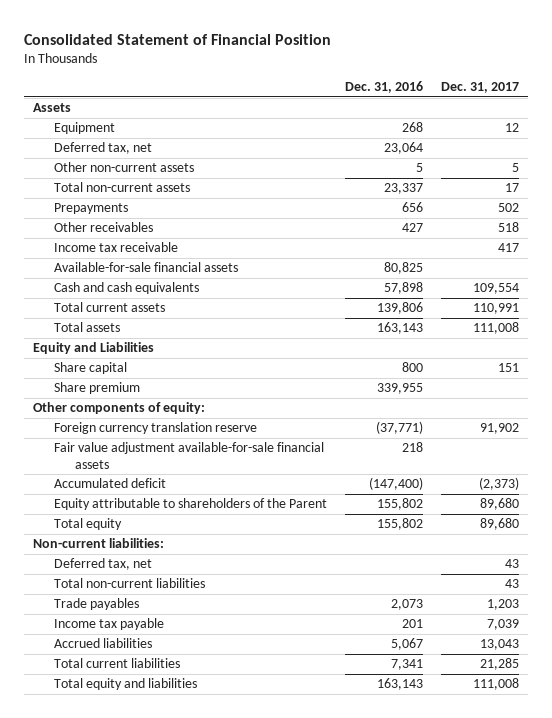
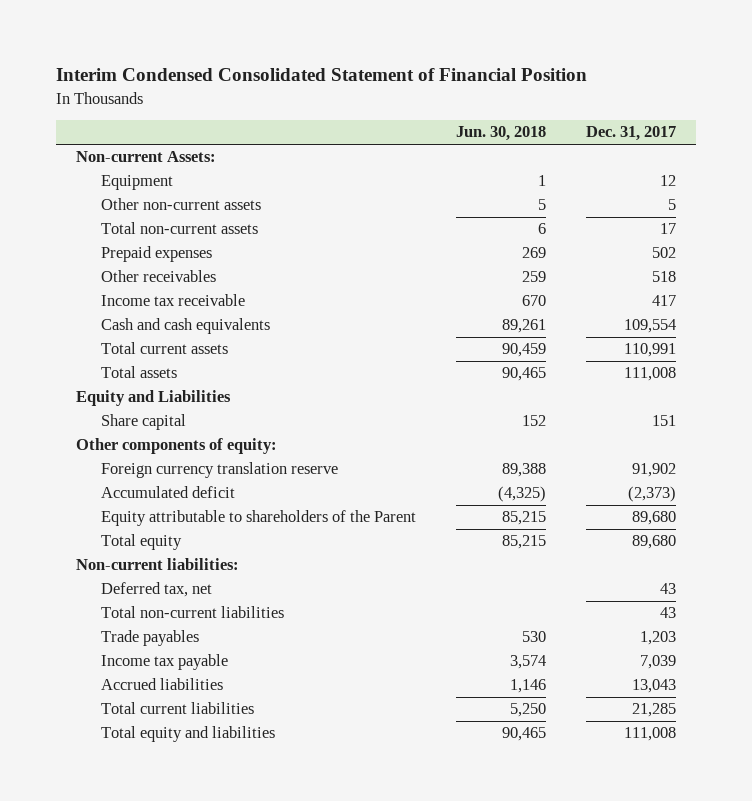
[24,34,332,46] Consolidated Statement of Financial Position -> [55,68,587,82] Interim Condensed Consolidated Statement of Financial Position
[344,80,423,93] Dec. 31, 2016 -> none
none -> [456,126,547,142] Jun. 30, 2018
[33,103,72,113] Assets -> none
none -> [75,151,216,163] Non-current Assets:
[54,142,153,155] Deferred tax, net -> none
[54,203,129,215] Prepayments -> none
none -> [101,246,213,263] Prepaid expenses
[54,262,239,273] Available-for-sale financial assets -> none
[54,382,141,395] Share premium -> none
[54,442,325,469] Fair value adjustment available-for-sale financial assets -> none

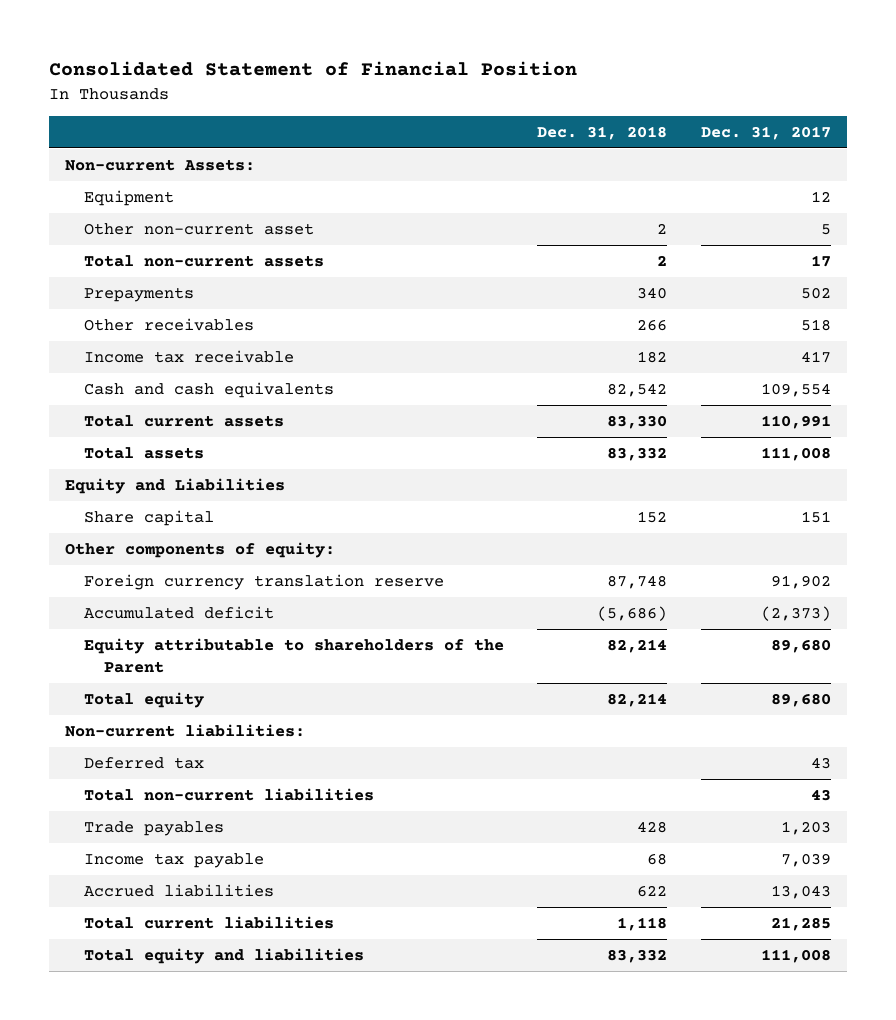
[55,68,587,82] Interim Condensed Consolidated Statement of Financial Position -> [48,61,577,77] Consolidated Statement of Financial Position
[456,126,547,142] Jun. 30, 2018 -> none
none -> [537,125,668,140] Dec. 31, 2018
[101,198,262,211] Other non-current assets -> [84,222,315,235] Other non-current asset
[101,246,213,263] Prepaid expenses -> none
none -> [84,286,195,302] Prepayments
[101,582,213,598] Deferred tax, net -> [84,756,205,769] Deferred tax

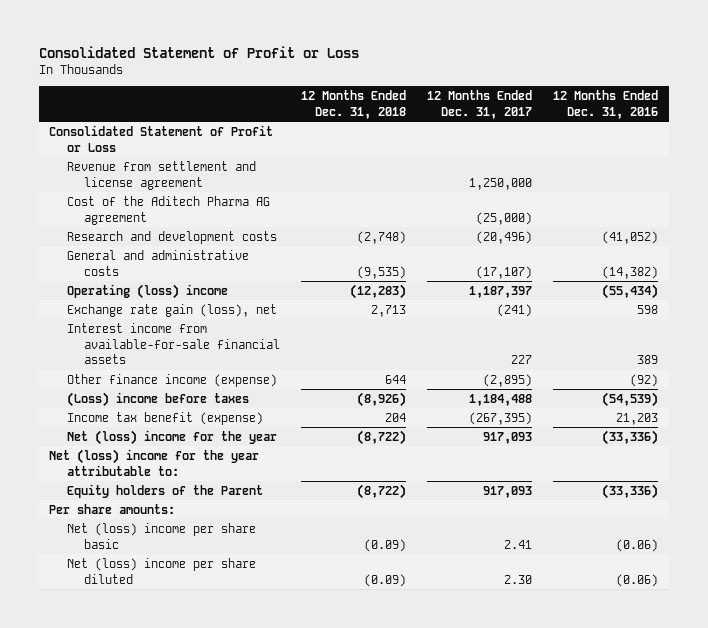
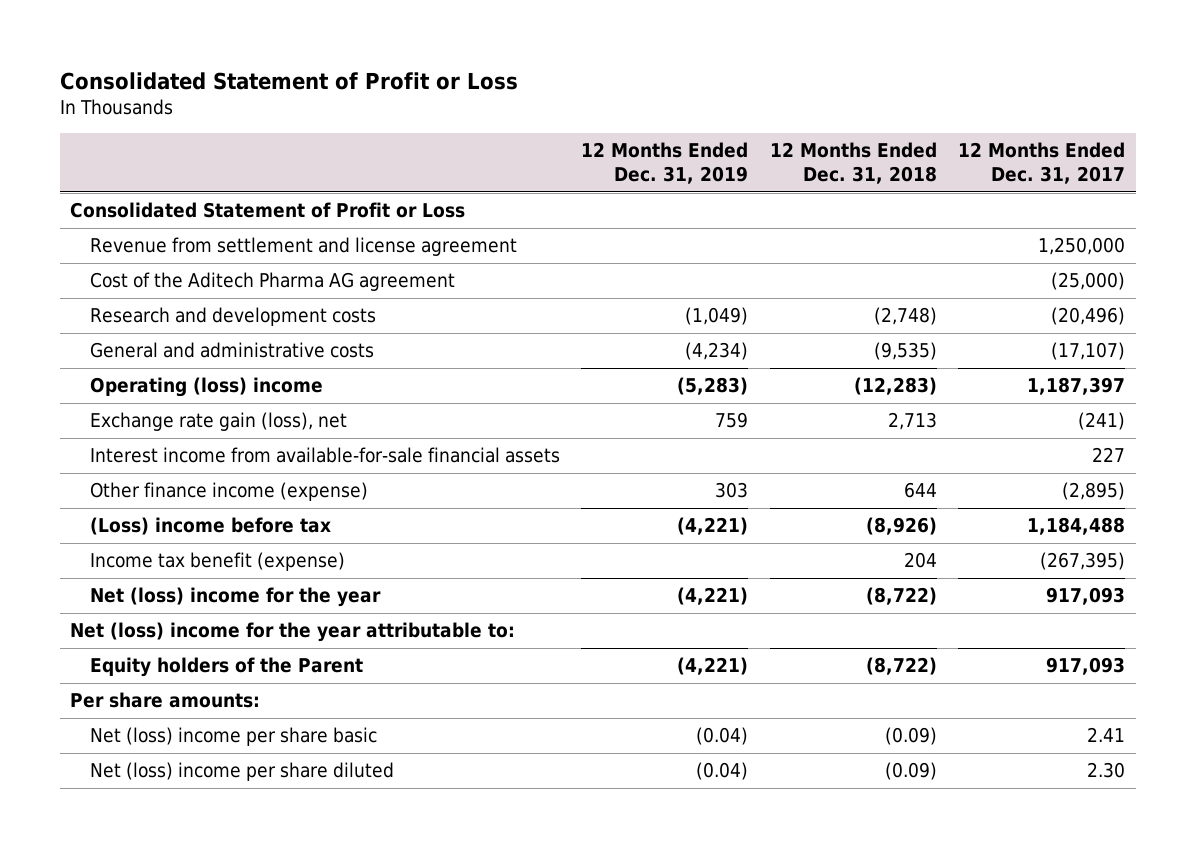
[553,90,659,119] 12 Months Ended Dec. 31, 2016 -> none
none -> [581,142,749,185] 12 Months Ended Dec. 31, 2019
[66,391,249,407] (Loss) income before taxes -> [89,517,331,536] (Loss) income before tax

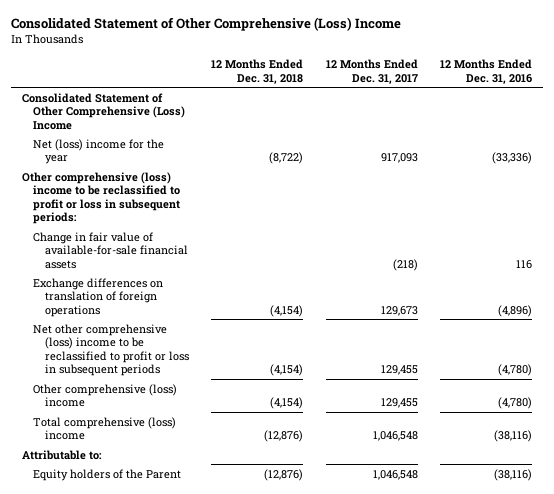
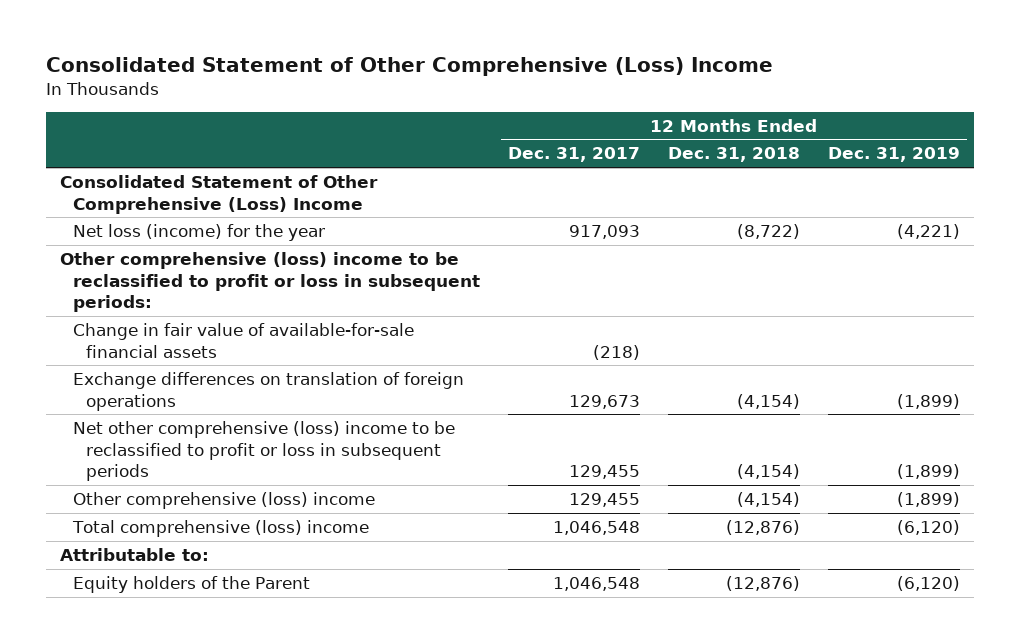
[440,59,533,84] 12 Months Ended Dec. 31, 2016 -> none
none -> [828,147,961,163] Dec. 31, 2019
[33,138,165,165] Net (loss) income for the year -> [73,223,326,241] Net loss (income) for the year

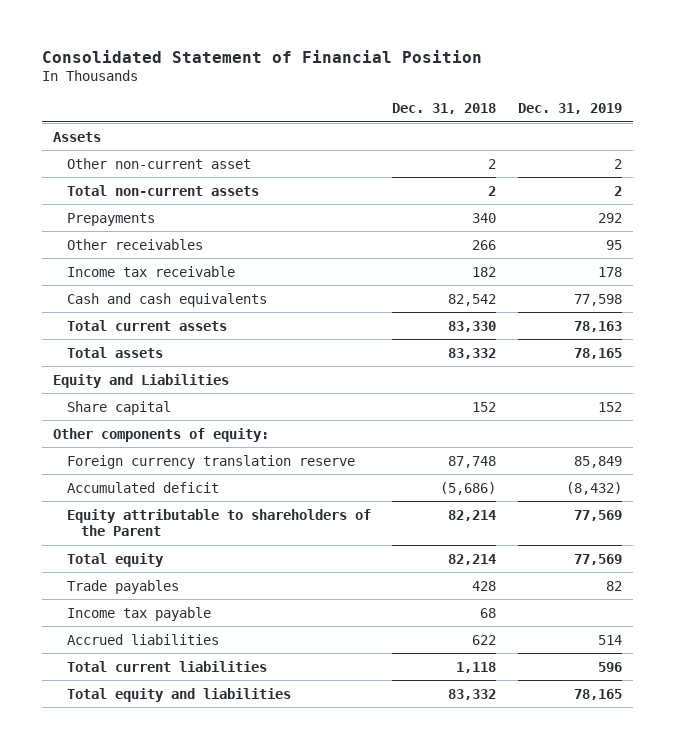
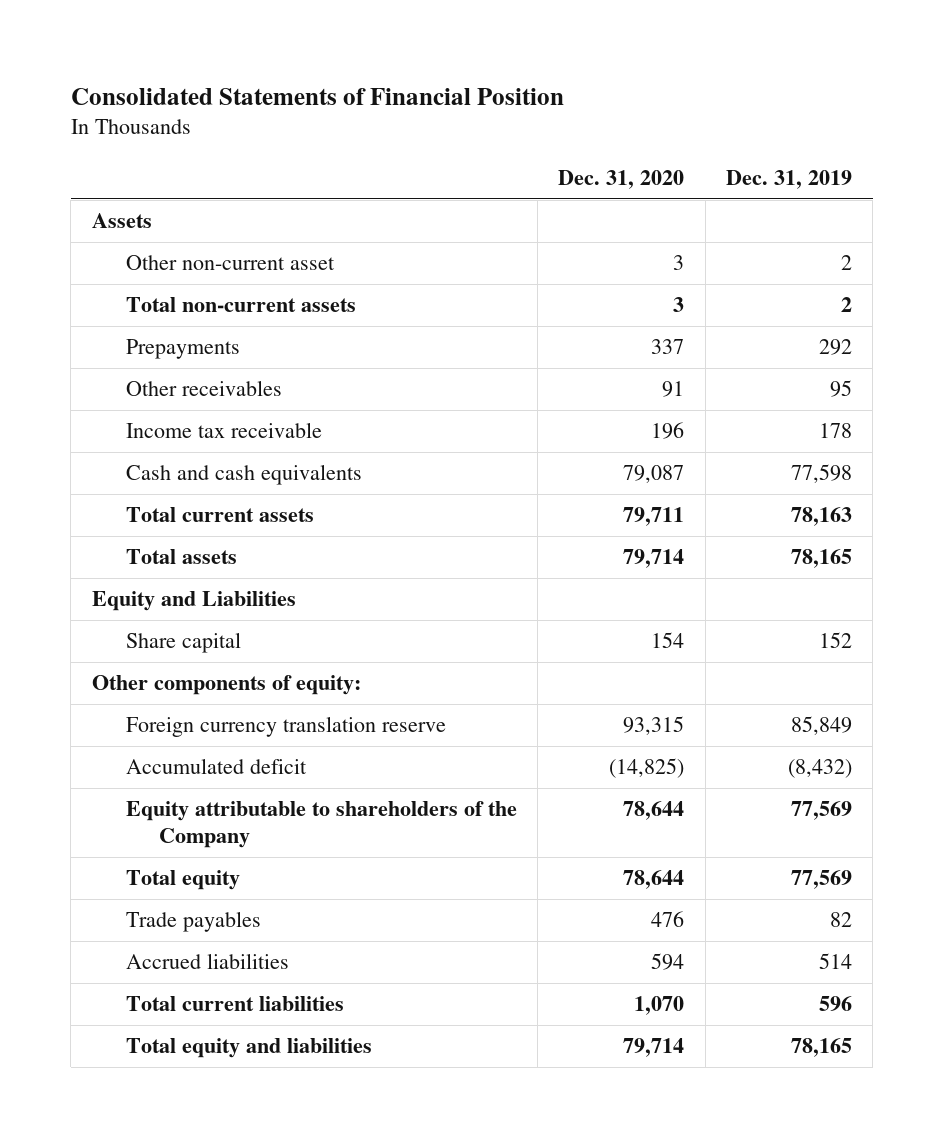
[41,49,482,63] Consolidated Statement of Financial Position -> [70,87,564,105] Consolidated Statements of Financial Position
[392,103,497,115] Dec. 31, 2018 -> none
none -> [558,169,685,189] Dec. 31, 2020
[66,508,371,537] Equity attributable to shareholders of the Parent -> [125,801,517,849] Equity attributable to shareholders of the Company
[66,606,211,621] Income tax payable -> none

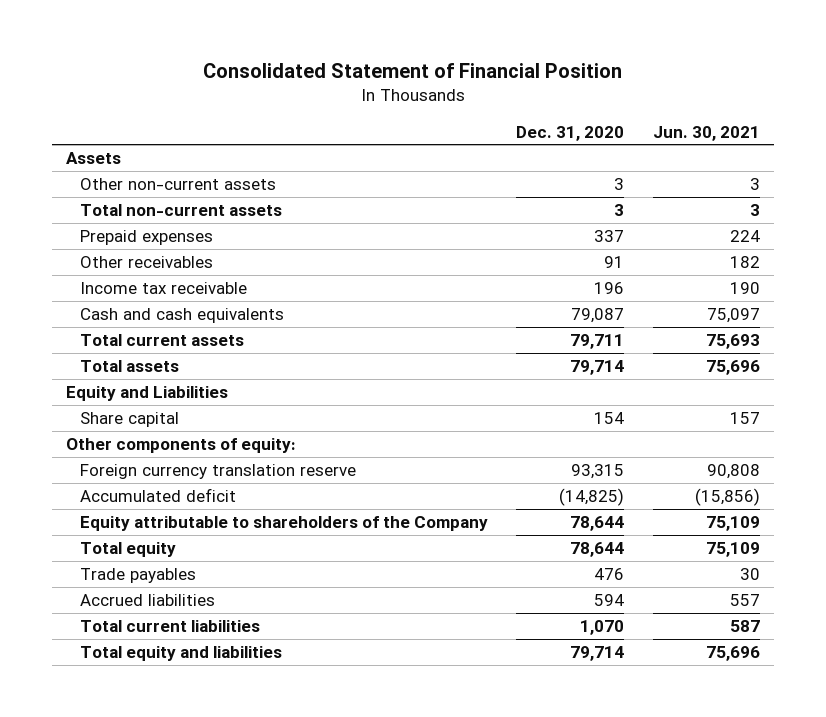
[70,87,564,105] Consolidated Statements of Financial Position -> [202,63,622,79] Consolidated Statement of Financial Position
[725,169,852,189] Dec. 31, 2019 -> none
none -> [653,125,761,141] Jun. 30, 2021
[125,255,335,271] Other non-current asset -> [79,178,276,191] Other non-current assets
[125,339,240,360] Prepayments -> [79,230,213,246] Prepaid expenses

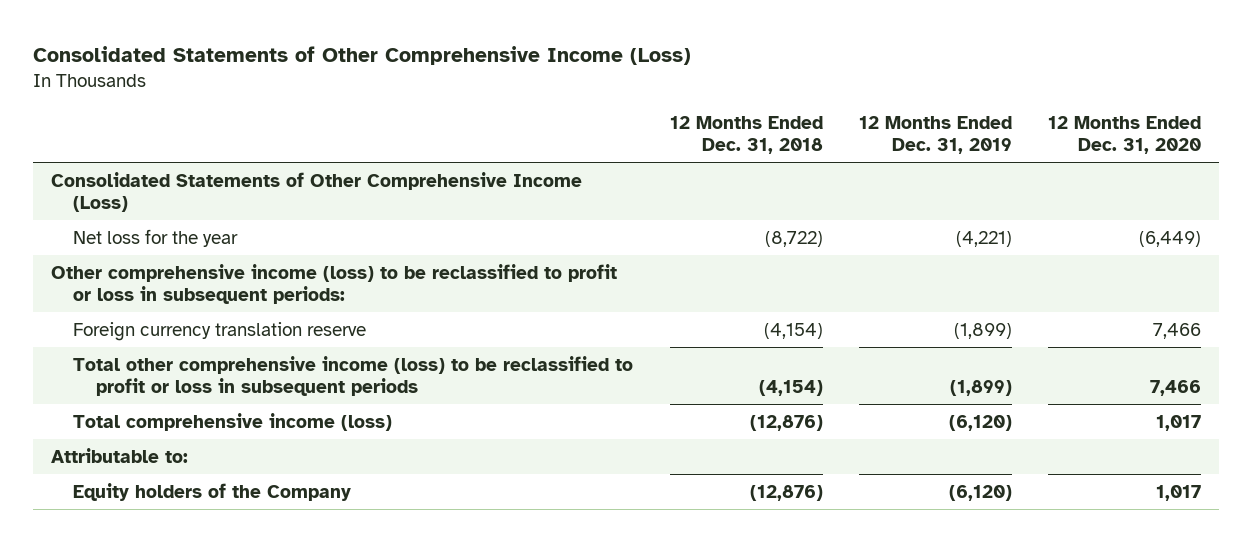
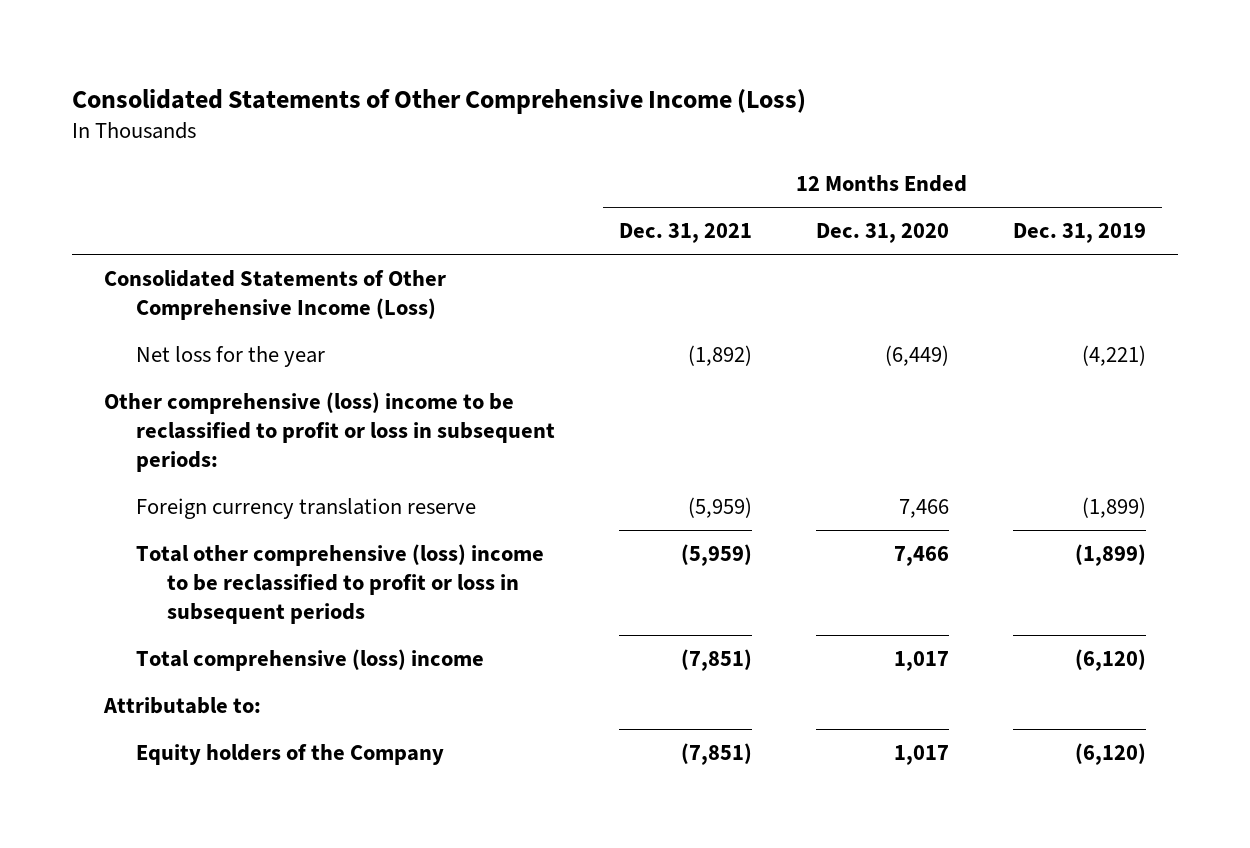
[669,115,823,154] 12 Months Ended Dec. 31, 2018 -> none
none -> [618,223,752,244] Dec. 31, 2021
[51,263,618,304] Other comprehensive income (loss) to be reclassified to profit or loss in subsequent periods: -> [104,391,555,473] Other comprehensive (loss) income to be reclassified to profit or loss in subsequent periods:
[73,355,634,396] Total other comprehensive income (loss) to be reclassified to profit or loss in subsequent periods -> [135,543,544,625] Total other comprehensive (loss) income to be reclassified to profit or loss in subsequent periods
[73,412,393,431] Total comprehensive income (loss) -> [135,648,484,671] Total comprehensive (loss) income

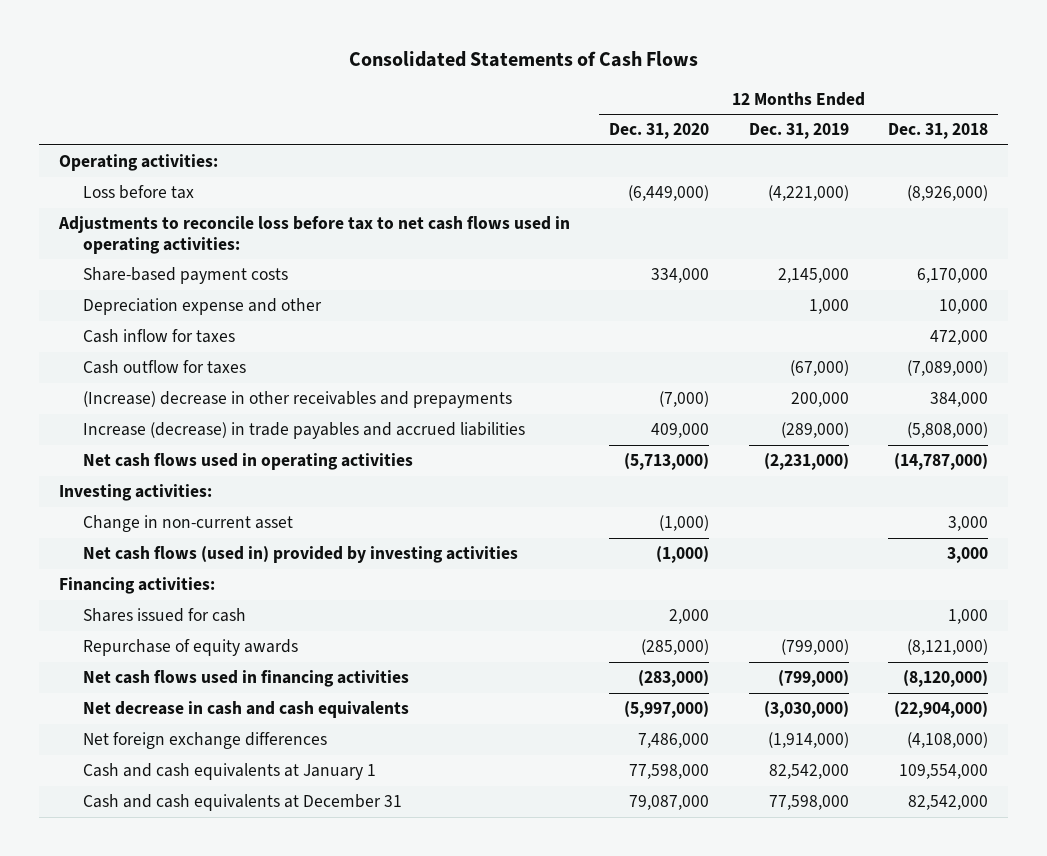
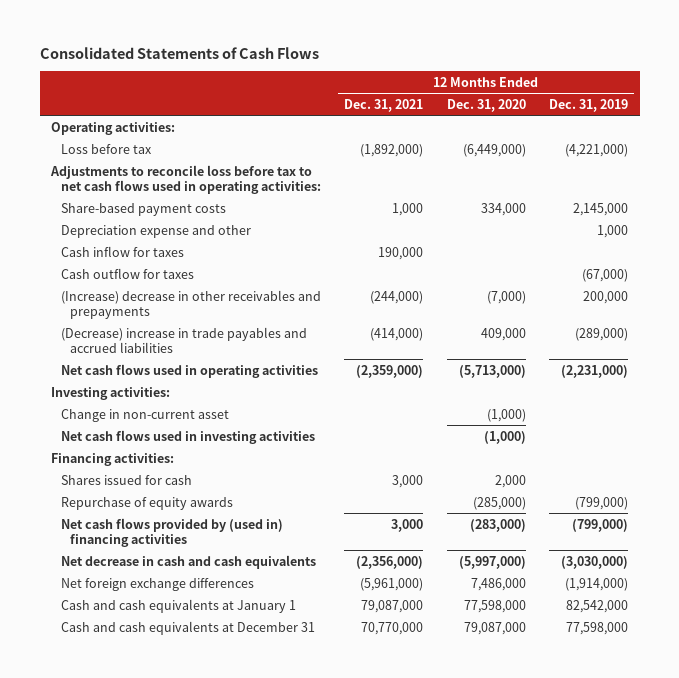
[888,123,989,140] Dec. 31, 2018 -> none
none -> [344,98,424,112] Dec. 31, 2021
[83,422,526,440] Increase (decrease) in trade payables and accrued liabilities -> [60,326,307,354] (Decrease) increase in trade payables and accrued liabilities
[83,546,519,564] Net cash flows (used in) provided by investing activities -> [60,429,315,444] Net cash flows used in investing activities
[83,670,410,688] Net cash flows used in financing activities -> [60,517,283,548] Net cash flows provided by (used in) financing activities

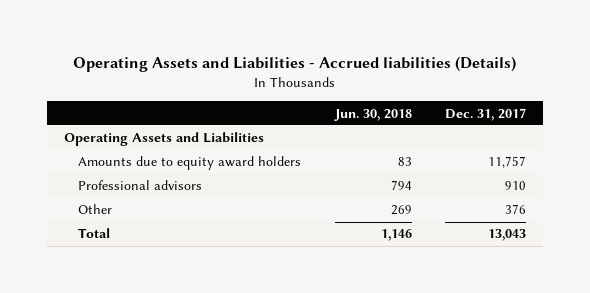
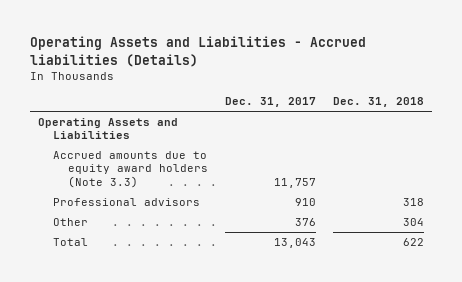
[333,108,412,121] Jun. 30, 2018 -> none
none -> [332,97,424,108] Dec. 31, 2018
[77,156,301,171] Amounts due to equity award holders -> [53,151,209,188] Accrued amounts due to equity award holders (Note 3.3)

